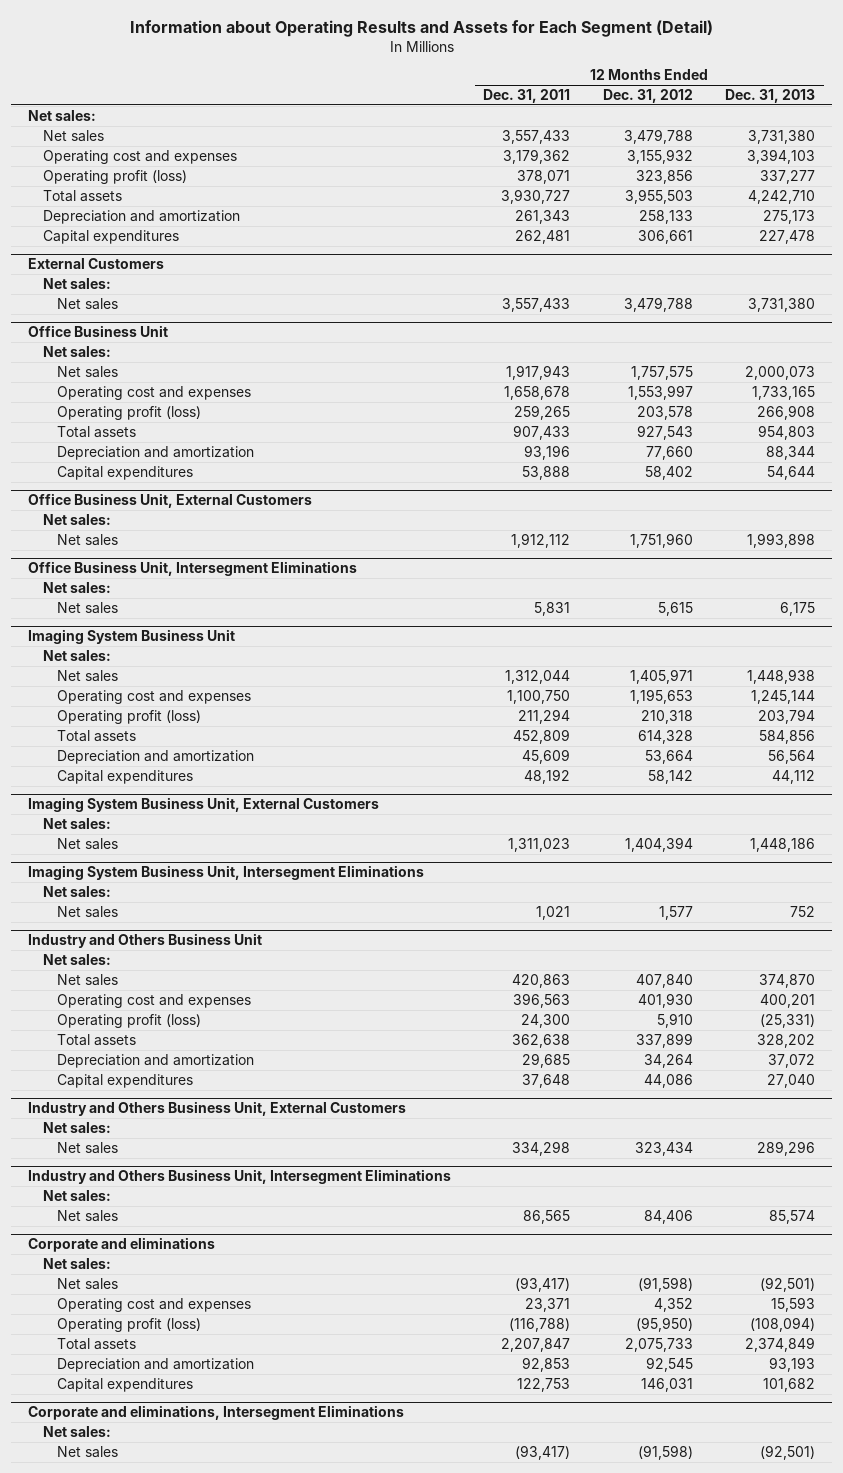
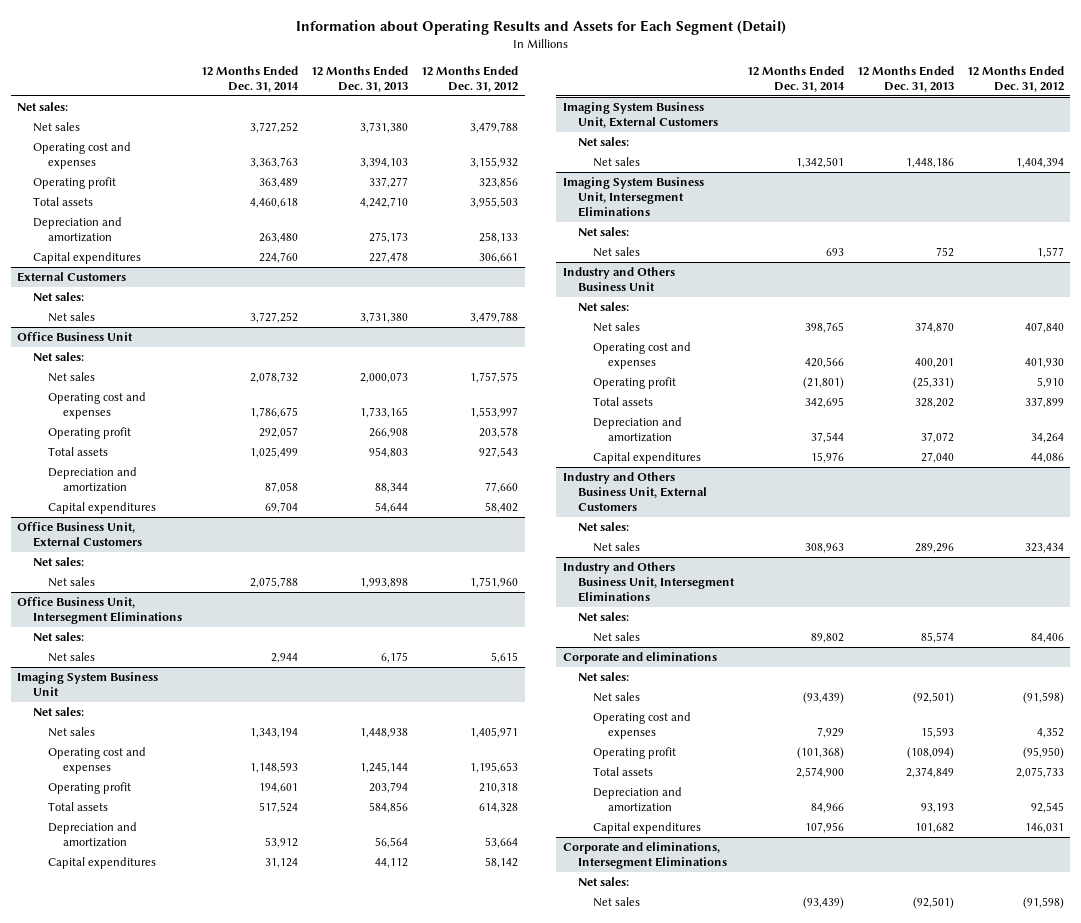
[483,88,571,103] Dec. 31, 2011 -> none
none -> [201,65,300,92] 12 Months Ended Dec. 31, 2014
[42,169,187,184] Operating profit (loss) -> [32,177,116,190] Operating profit
[57,405,202,420] Operating profit (loss) -> [47,427,131,440] Operating profit
[57,709,202,724] Operating profit (loss) -> [47,782,131,795] Operating profit
[57,1013,202,1028] Operating profit (loss) -> [593,377,677,390] Operating profit
[57,1317,202,1332] Operating profit (loss) -> [593,747,677,760] Operating profit

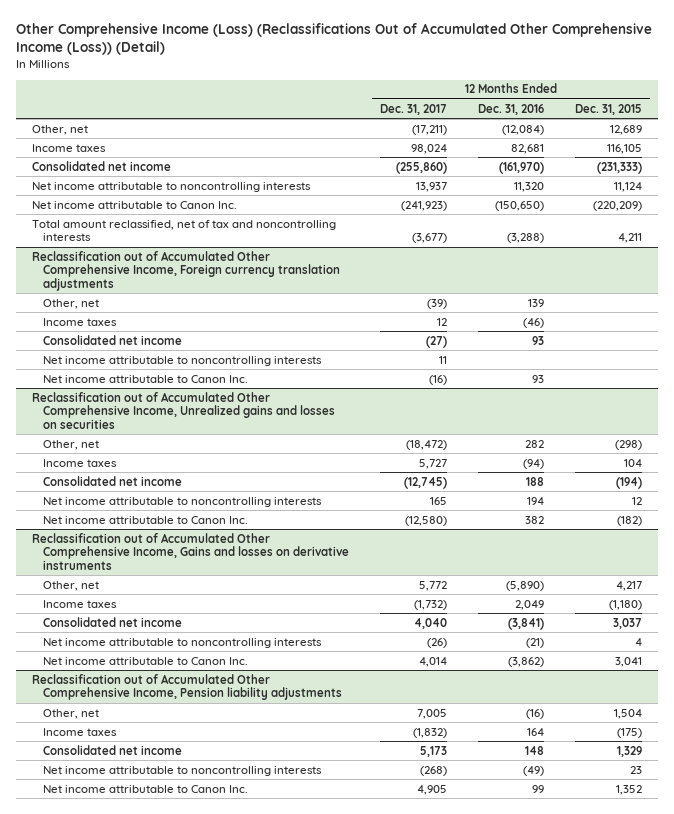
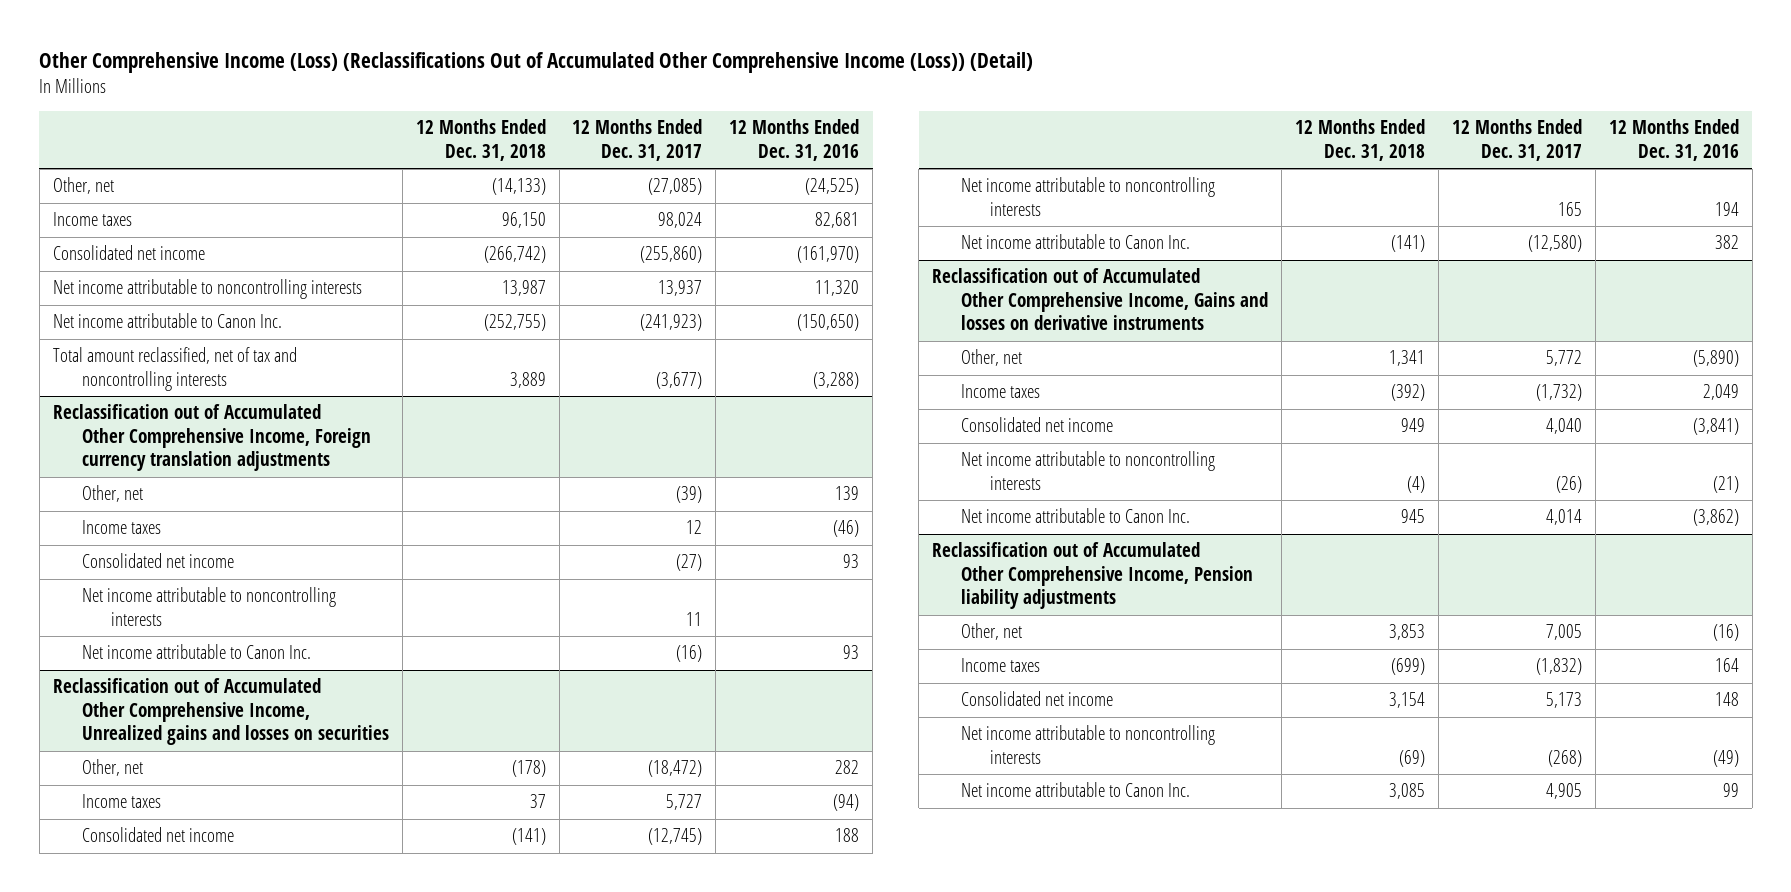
[575,103,643,115] Dec. 31, 2015 -> none
none -> [415,119,546,161] 12 Months Ended Dec. 31, 2018
[412,124,448,135] (17,211) -> [648,178,703,196] (27,085)
[502,124,545,135] (12,084) -> [805,178,860,196] (24,525)

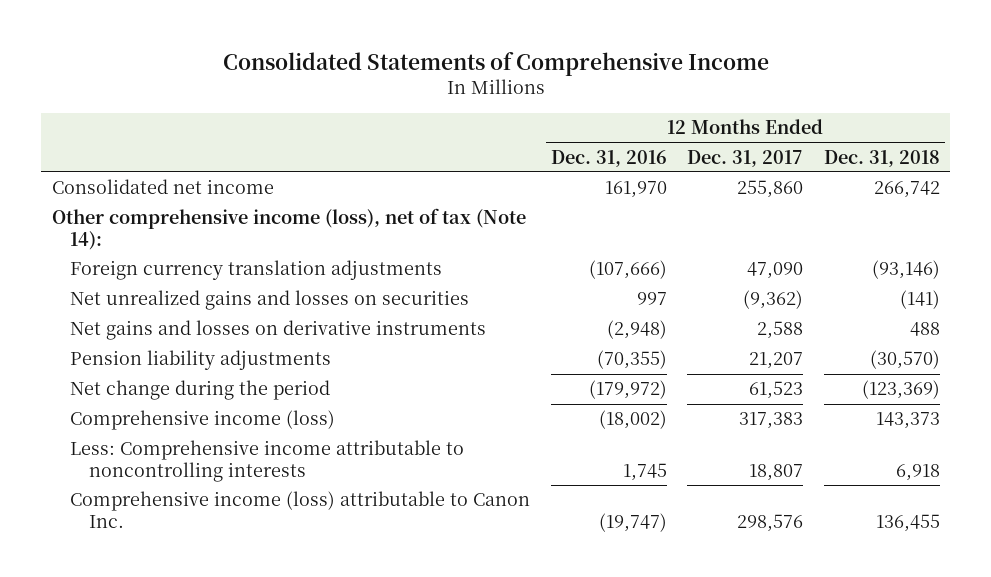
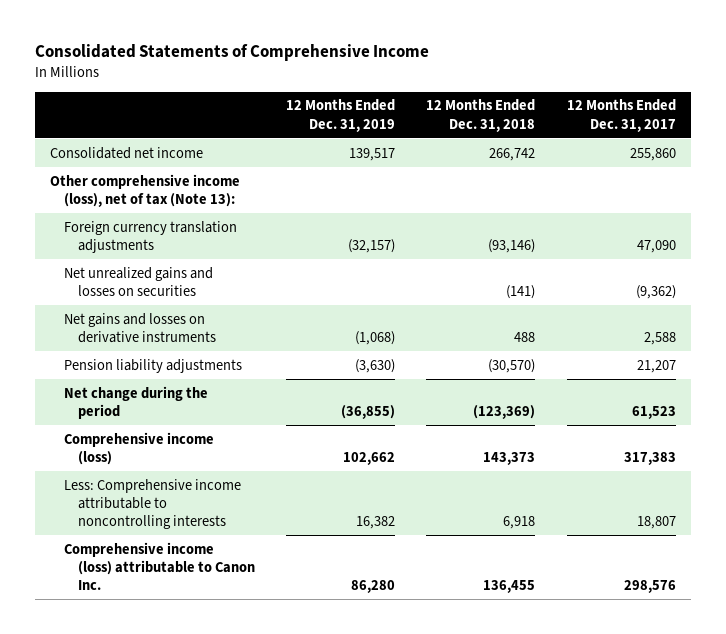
[550,149,667,167] Dec. 31, 2016 -> none
none -> [286,99,396,132] 12 Months Ended Dec. 31, 2019
[51,208,526,250] Other comprehensive income (loss), net of tax (Note 14): -> [50,173,241,207] Other comprehensive income (loss), net of tax (Note 13):

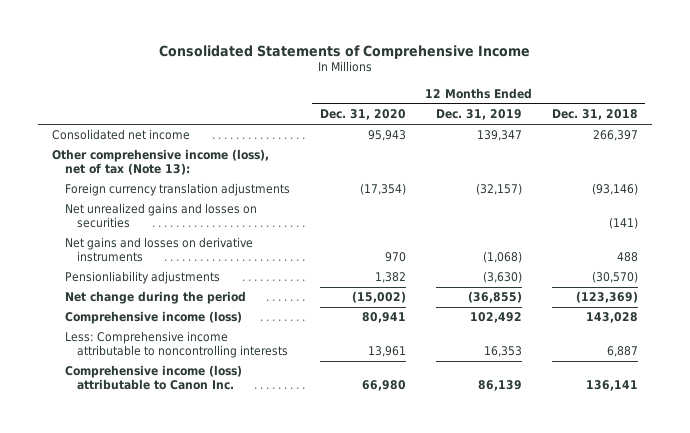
[566,99,676,132] 12 Months Ended Dec. 31, 2017 -> none
none -> [319,109,406,121] Dec. 31, 2020
[349,147,396,161] 139,517 -> [476,130,522,142] 139,347
[489,147,536,161] 266,742 -> [592,130,638,142] 266,397
[64,358,243,373] Pension liability adjustments -> [64,271,220,285] Pensionliability adjustments
[343,451,396,465] 102,662 -> [469,312,522,324] 102,492
[483,451,536,465] 143,373 -> [585,312,638,324] 143,028
[356,516,396,530] 16,382 -> [483,346,522,358] 16,353
[503,516,536,530] 6,918 -> [606,346,638,358] 6,887
[351,580,396,594] 86,280 -> [477,380,522,392] 86,139
[483,580,536,594] 136,455 -> [585,380,638,392] 136,141

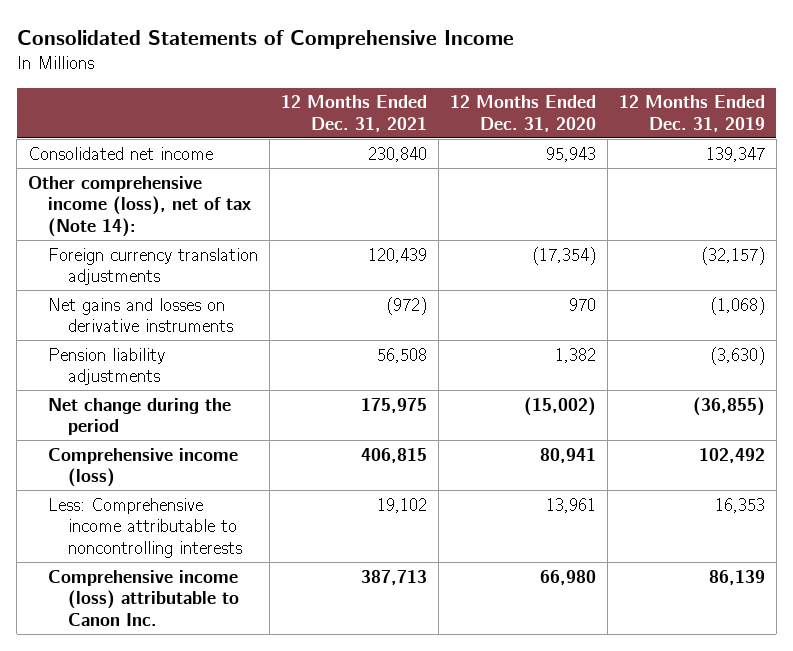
[551,109,638,121] Dec. 31, 2018 -> none
none -> [280,95,427,132] 12 Months Ended Dec. 31, 2021
[52,149,270,176] Other comprehensive income (loss), net of tax (Note 13): -> [28,175,252,237] Other comprehensive income (loss), net of tax (Note 14):
[64,203,257,229] Net unrealized gains and losses on securities -> none
[64,271,220,285] Pensionliability adjustments -> [48,347,166,386] Pension liability adjustments

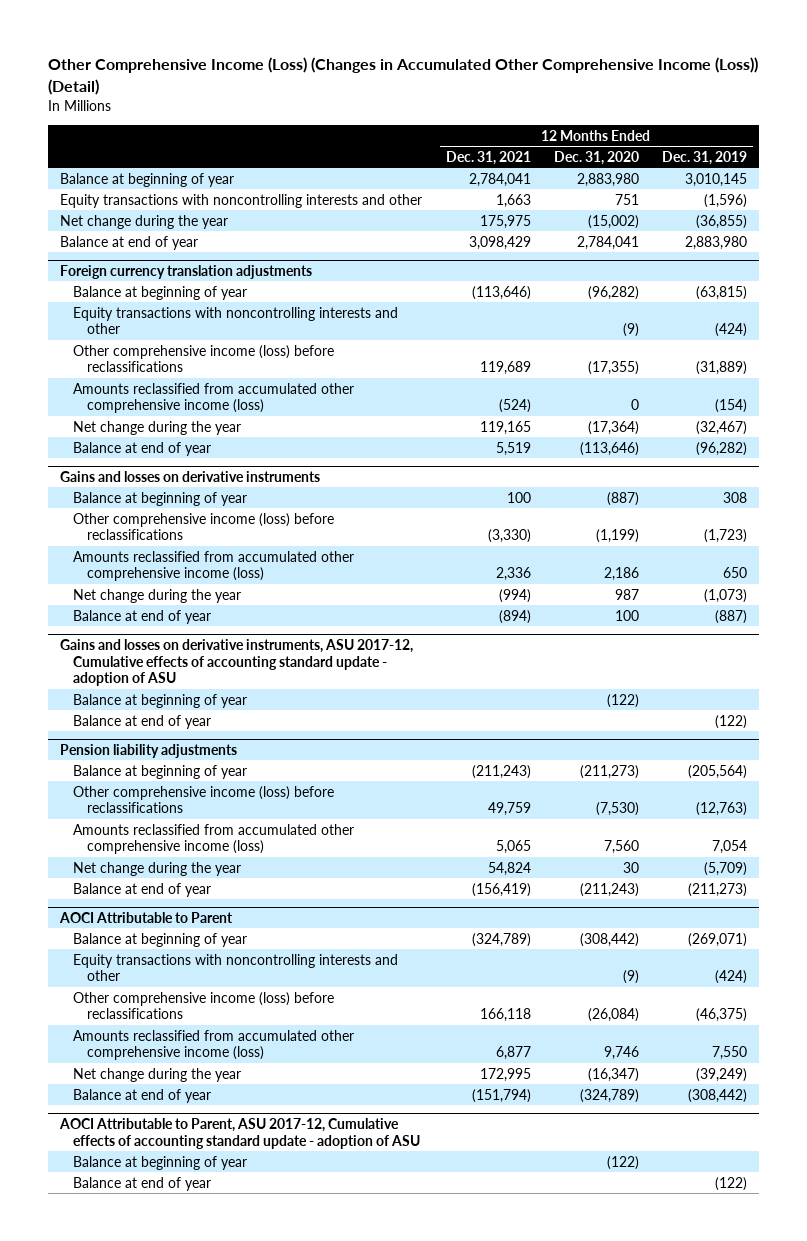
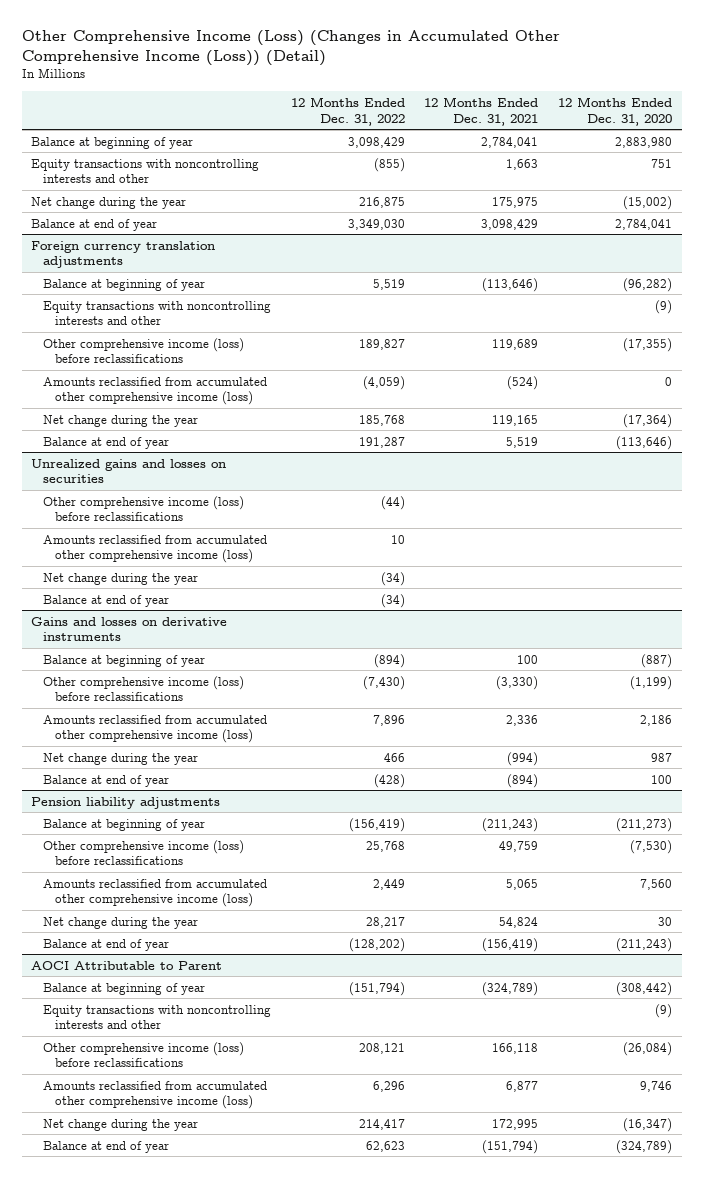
[662,150,748,165] Dec. 31, 2019 -> none
none -> [290,96,405,126] 12 Months Ended Dec. 31, 2022
none -> [31,458,227,484] Unrealized gains and losses on securities
none -> [43,495,245,522] Other comprehensive income (loss) before reclassifications
none -> [43,534,268,564] Amounts reclassified from accumulated other comprehensive income (loss)
none -> [43,572,199,585] Net change during the year
none -> [43,594,170,607] Balance at end of year
[60,638,414,687] Gains and losses on derivative instruments, ASU 2017-12, Cumulative effects of accounting standard update - adoption of ASU -> none
[73,693,248,708] Balance at beginning of year -> none
[73,714,212,729] Balance at end of year -> none
[59,1117,421,1149] AOCI Attributable to Parent, ASU 2017-12, Cumulative effects of accounting standard update - adoption of ASU -> none
[73,1155,248,1170] Balance at beginning of year -> none
[73,1176,212,1191] Balance at end of year -> none

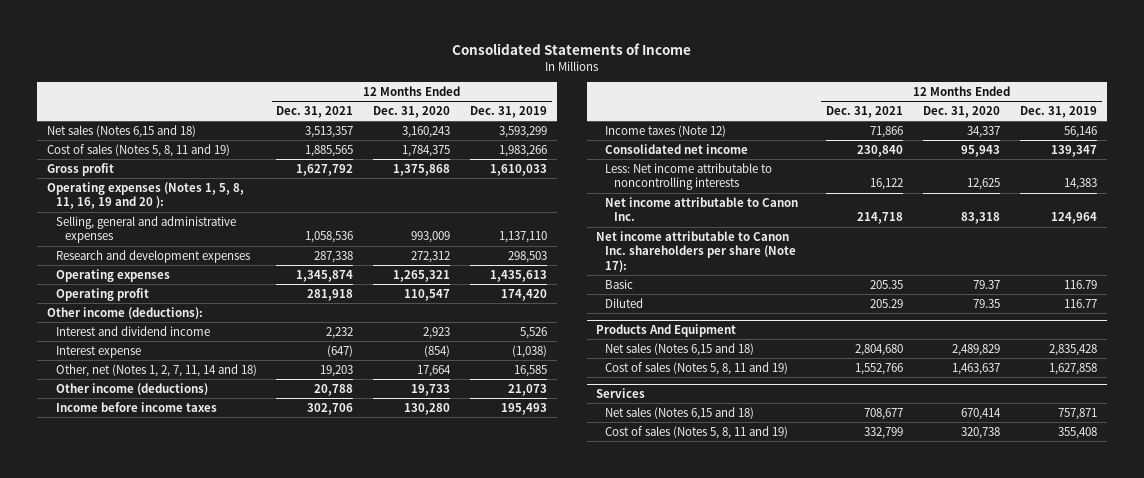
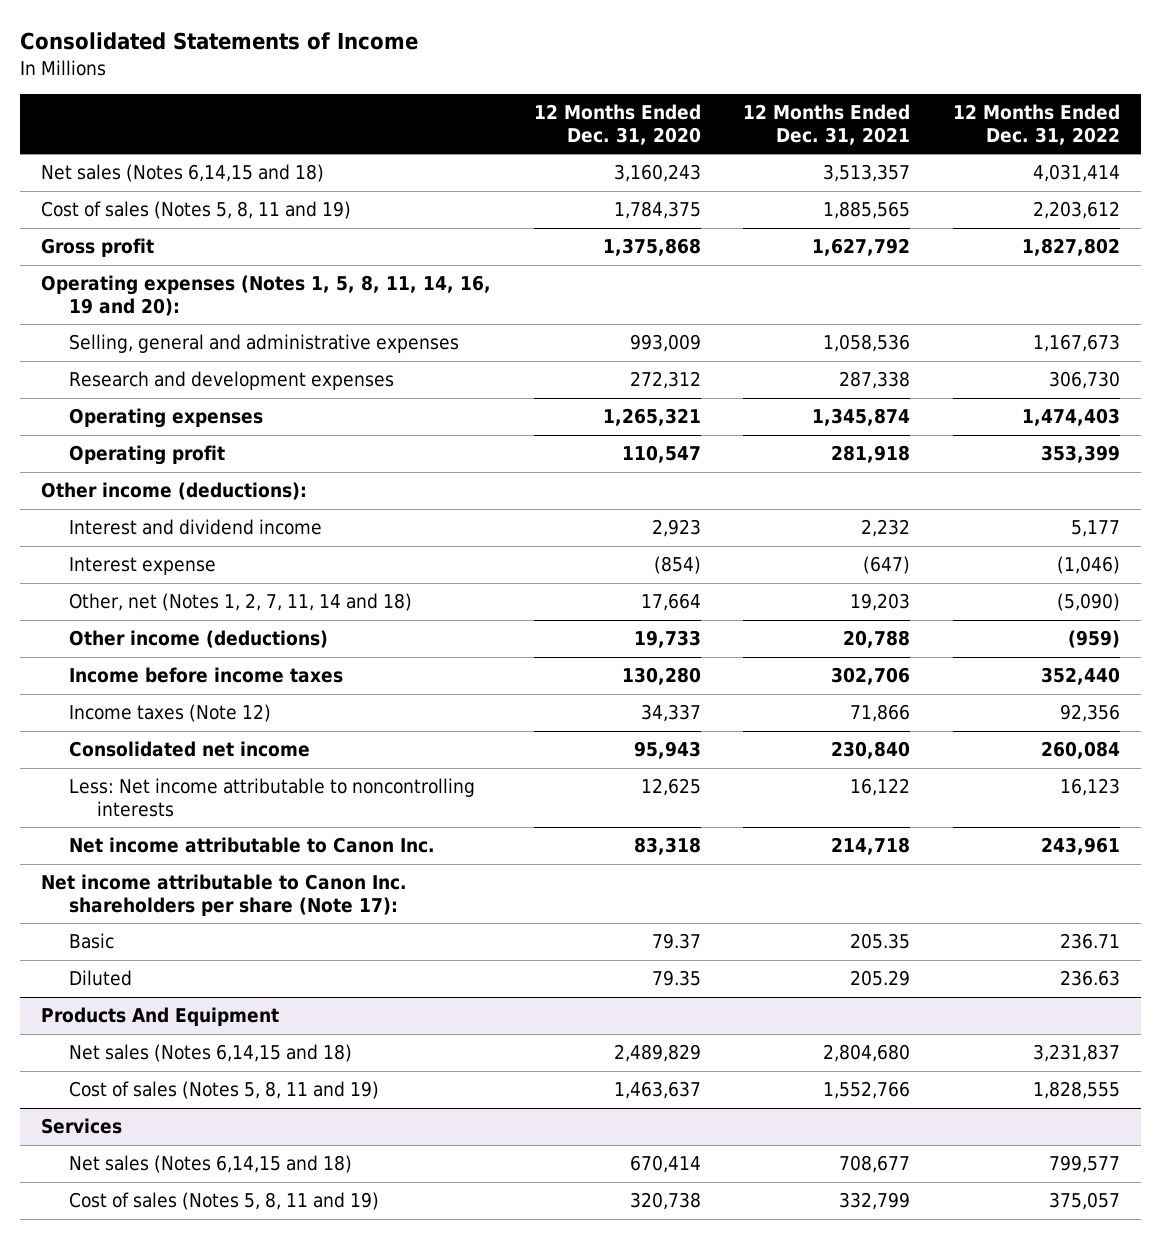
[470,106,548,119] Dec. 31, 2019 -> none
none -> [952,104,1120,145] 12 Months Ended Dec. 31, 2022
[46,124,196,138] Net sales (Notes 6,15 and 18) -> [40,164,324,183] Net sales (Notes 6,14,15 and 18)
[46,181,244,210] Operating expenses (Notes 1, 5, 8, 11, 16, 19 and 20 ): -> [40,275,491,316] Operating expenses (Notes 1, 5, 8, 11, 14, 16, 19 and 20):
[605,342,755,356] Net sales (Notes 6,15 and 18) -> [68,1044,352,1063] Net sales (Notes 6,14,15 and 18)
[605,406,755,420] Net sales (Notes 6,15 and 18) -> [68,1155,352,1174] Net sales (Notes 6,14,15 and 18)

